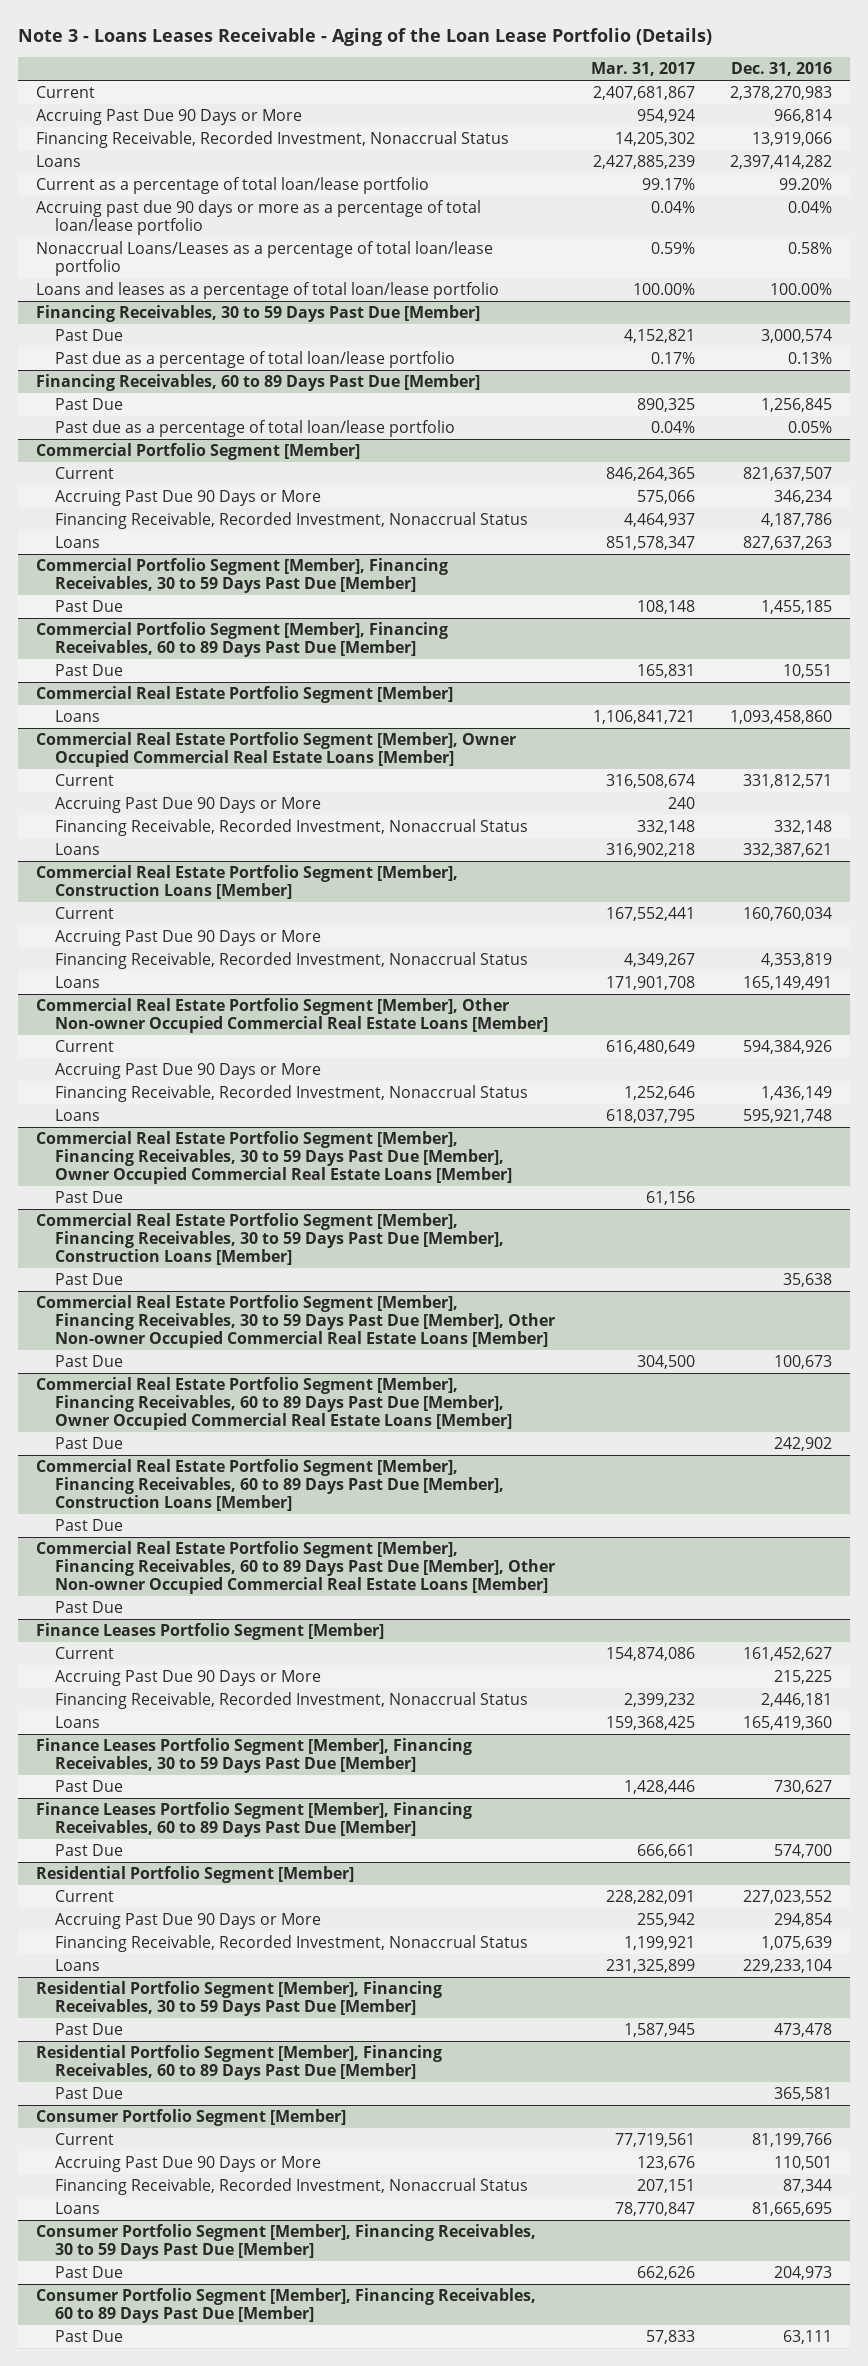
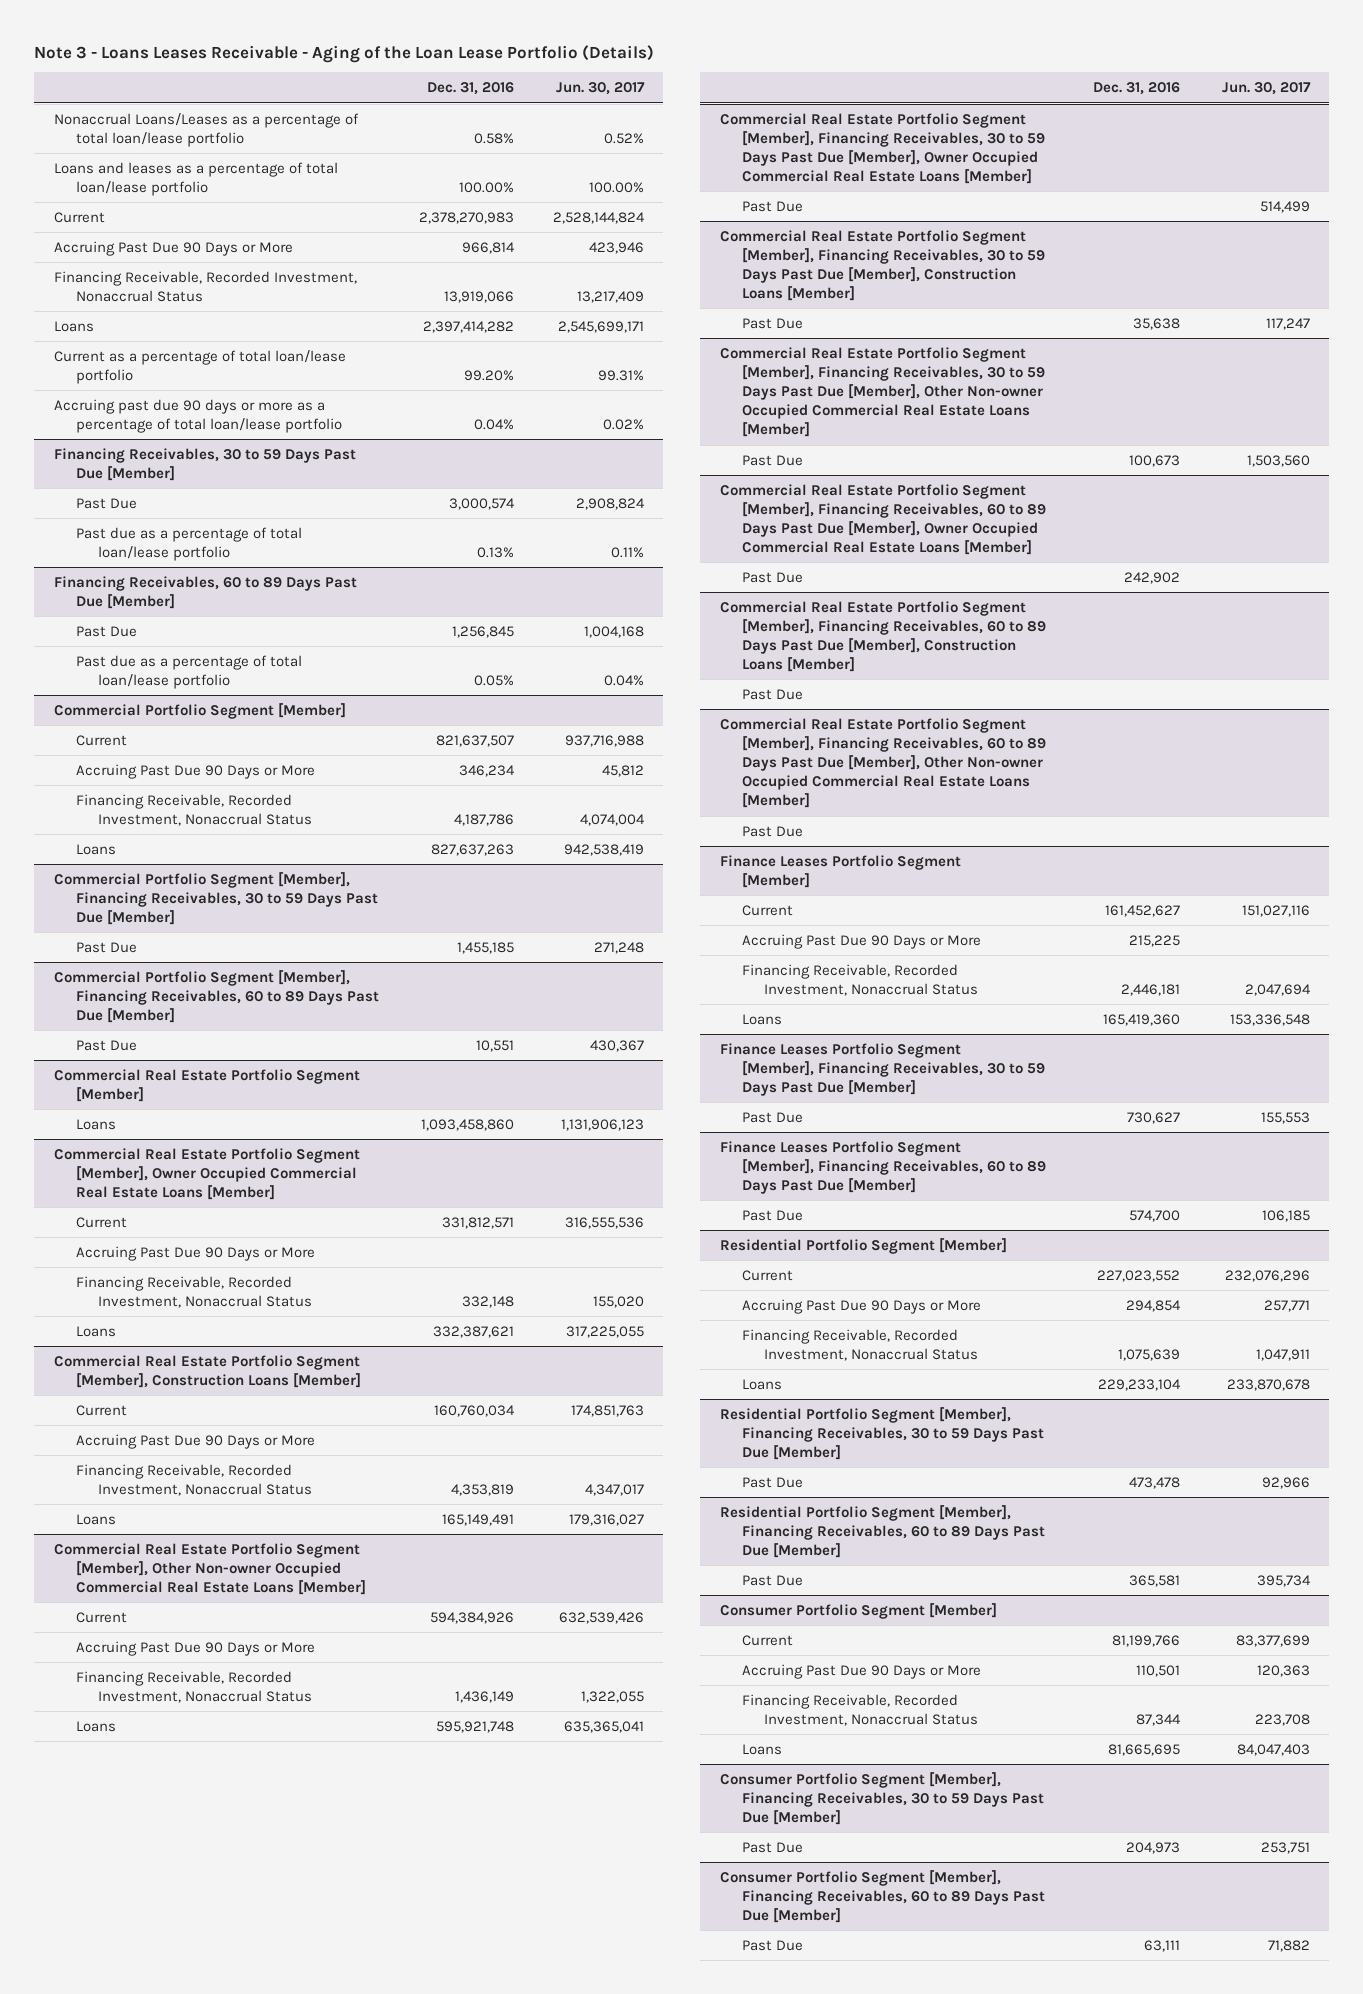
[590,62,695,77] Mar. 31, 2017 -> none
none -> [555,82,645,96] Jun. 30, 2017
[35,240,493,277] Nonaccrual Loans/Leases as a percentage of total loan/lease portfolio -> [53,112,359,147] Nonaccrual Loans/Leases as a percentage of total loan/lease portfolio
[35,281,499,299] Loans and leases as a percentage of total loan/lease portfolio -> [53,161,338,196] Loans and leases as a percentage of total loan/lease portfolio

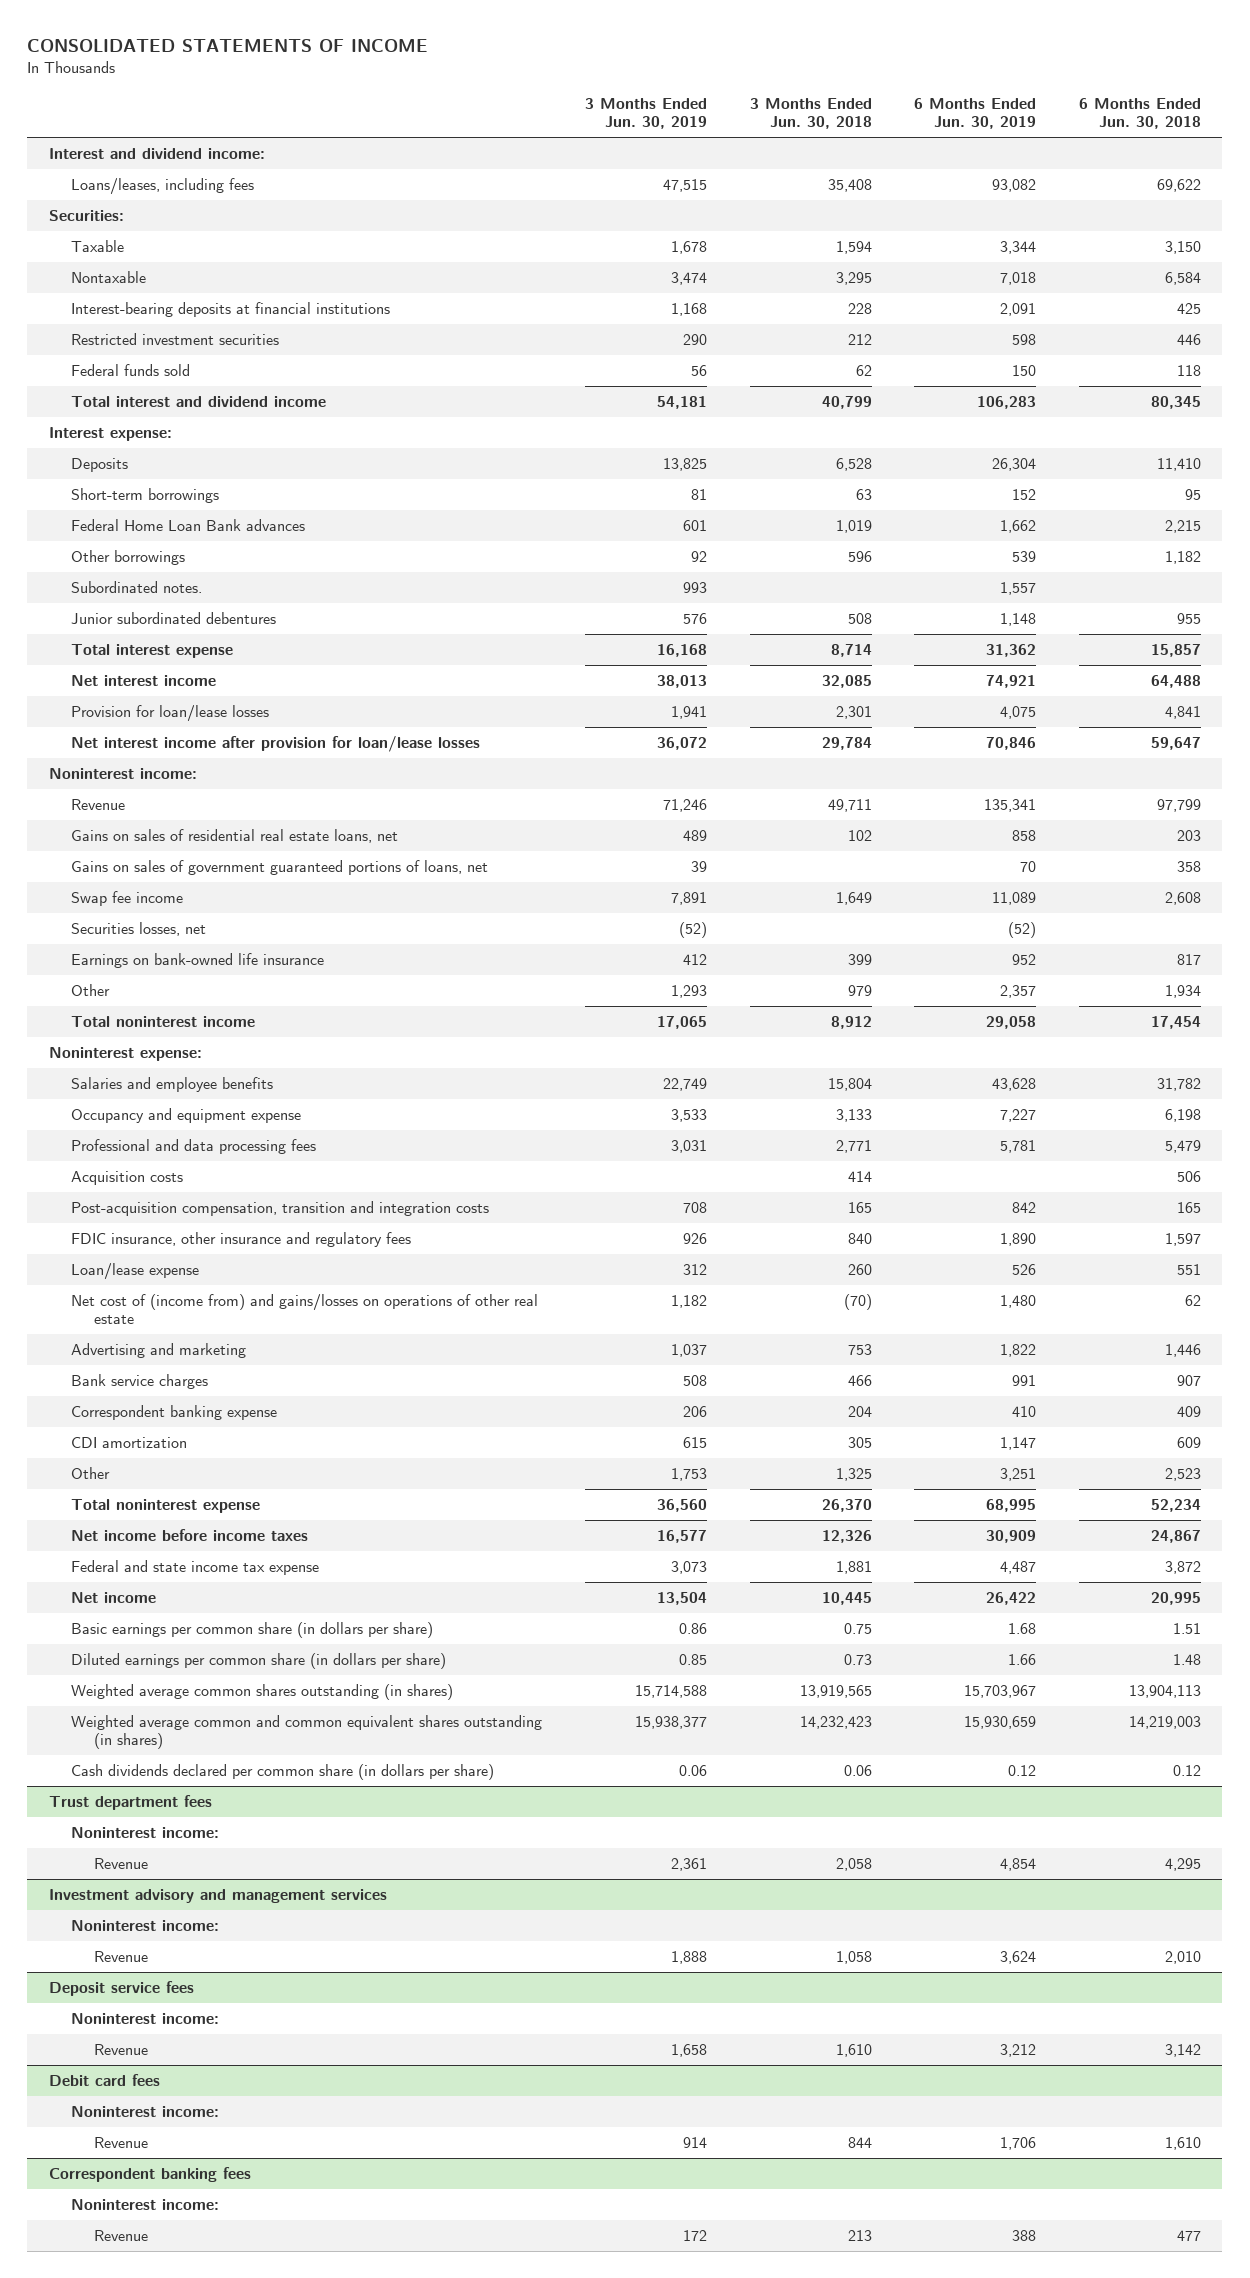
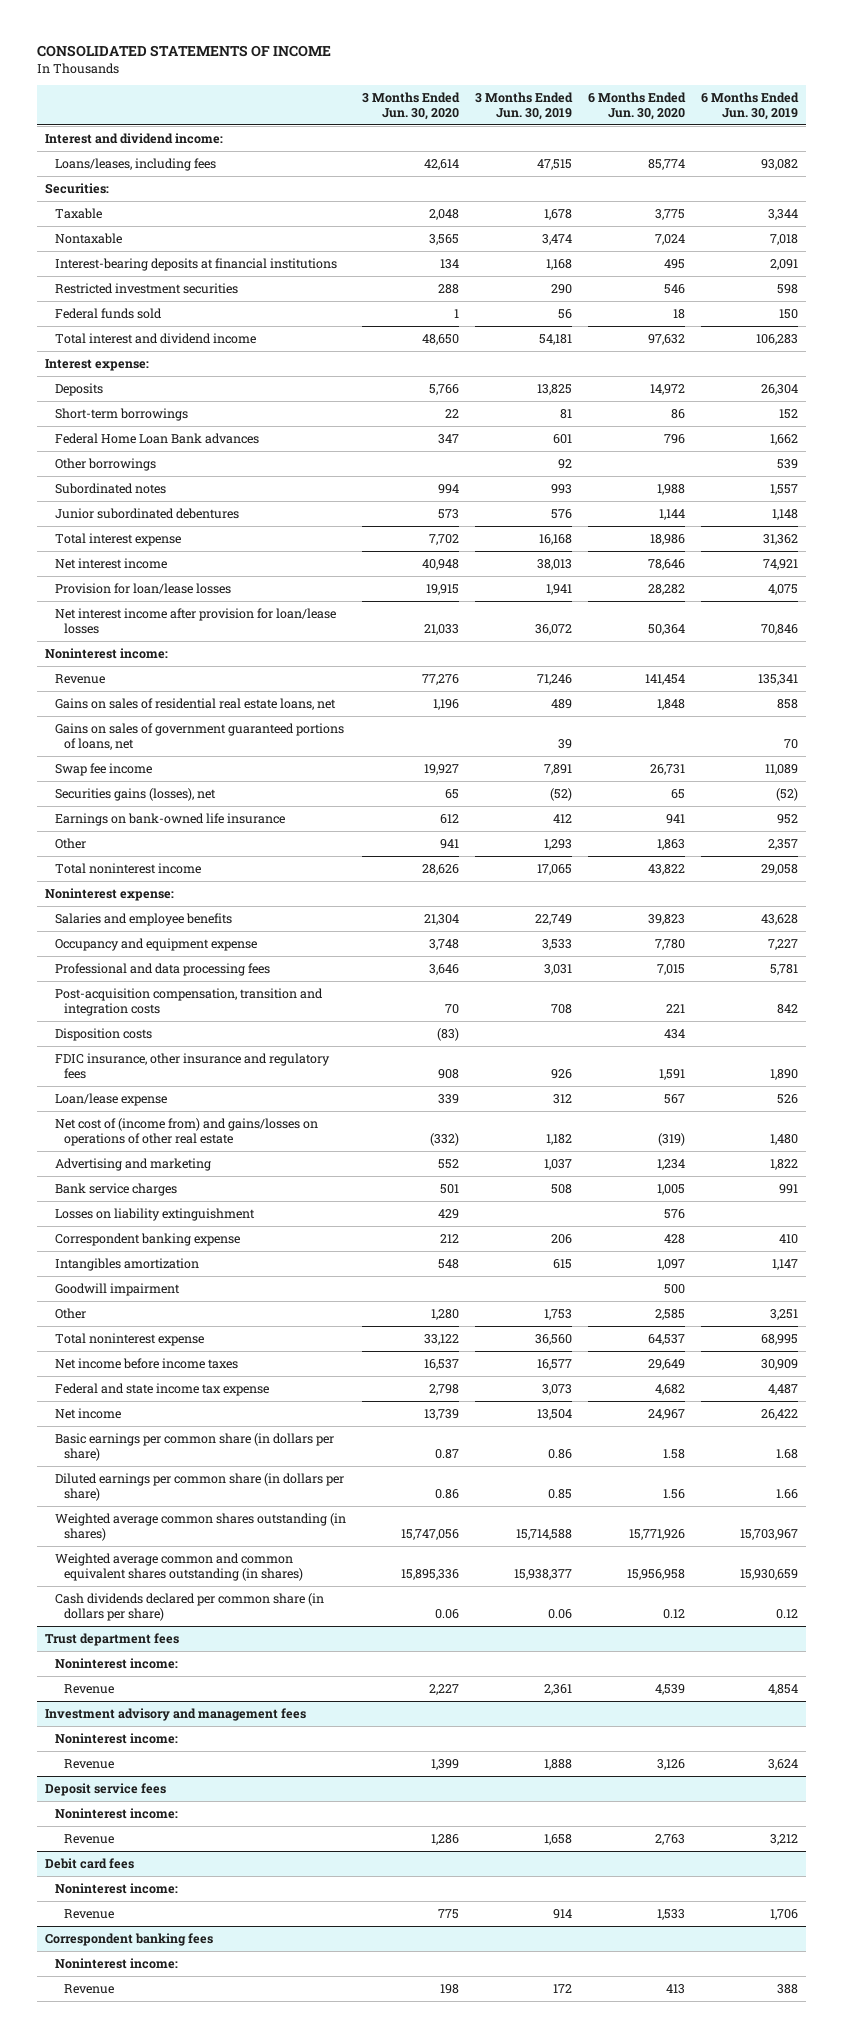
[749,98,872,130] 3 Months Ended Jun. 30, 2018 -> none
[1079,98,1202,130] 6 Months Ended Jun. 30, 2018 -> none
none -> [361,91,460,121] 3 Months Ended Jun. 30, 2020
none -> [588,91,687,121] 6 Months Ended Jun. 30, 2020
[71,580,203,593] Subordinated notes. -> [54,482,166,494] Subordinated notes
[71,921,207,936] Securities losses, net -> [54,787,216,801] Securities gains (losses), net
[71,1170,184,1185] Acquisition costs -> none
none -> [54,1027,152,1041] Disposition costs
none -> [54,1207,255,1221] Losses on liability extinguishment
[71,1436,188,1448] CDI amortization -> [54,1257,199,1271] Intangibles amortization
none -> [54,1282,180,1296] Goodwill impairment
[48,1888,387,1903] Investment advisory and management services -> [45,1707,307,1721] Investment advisory and management fees

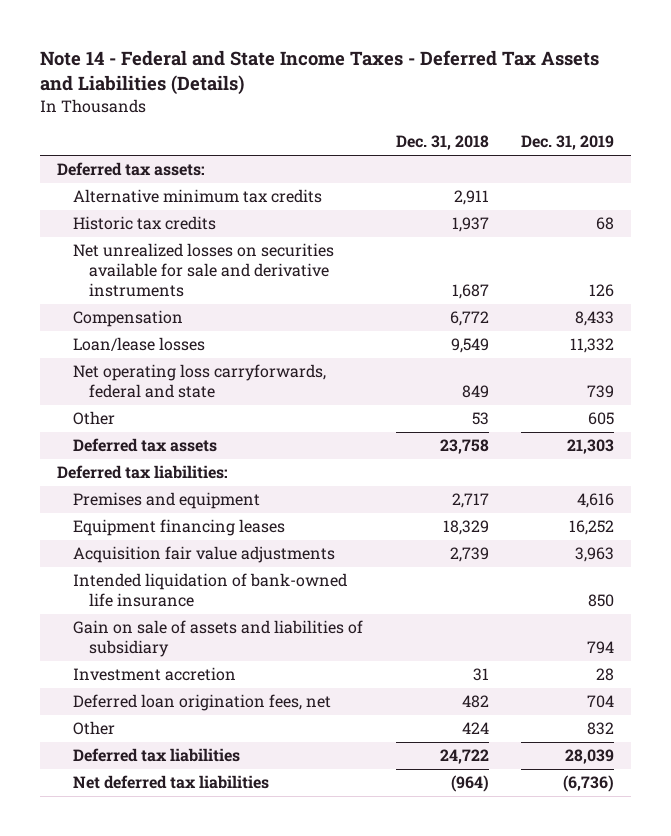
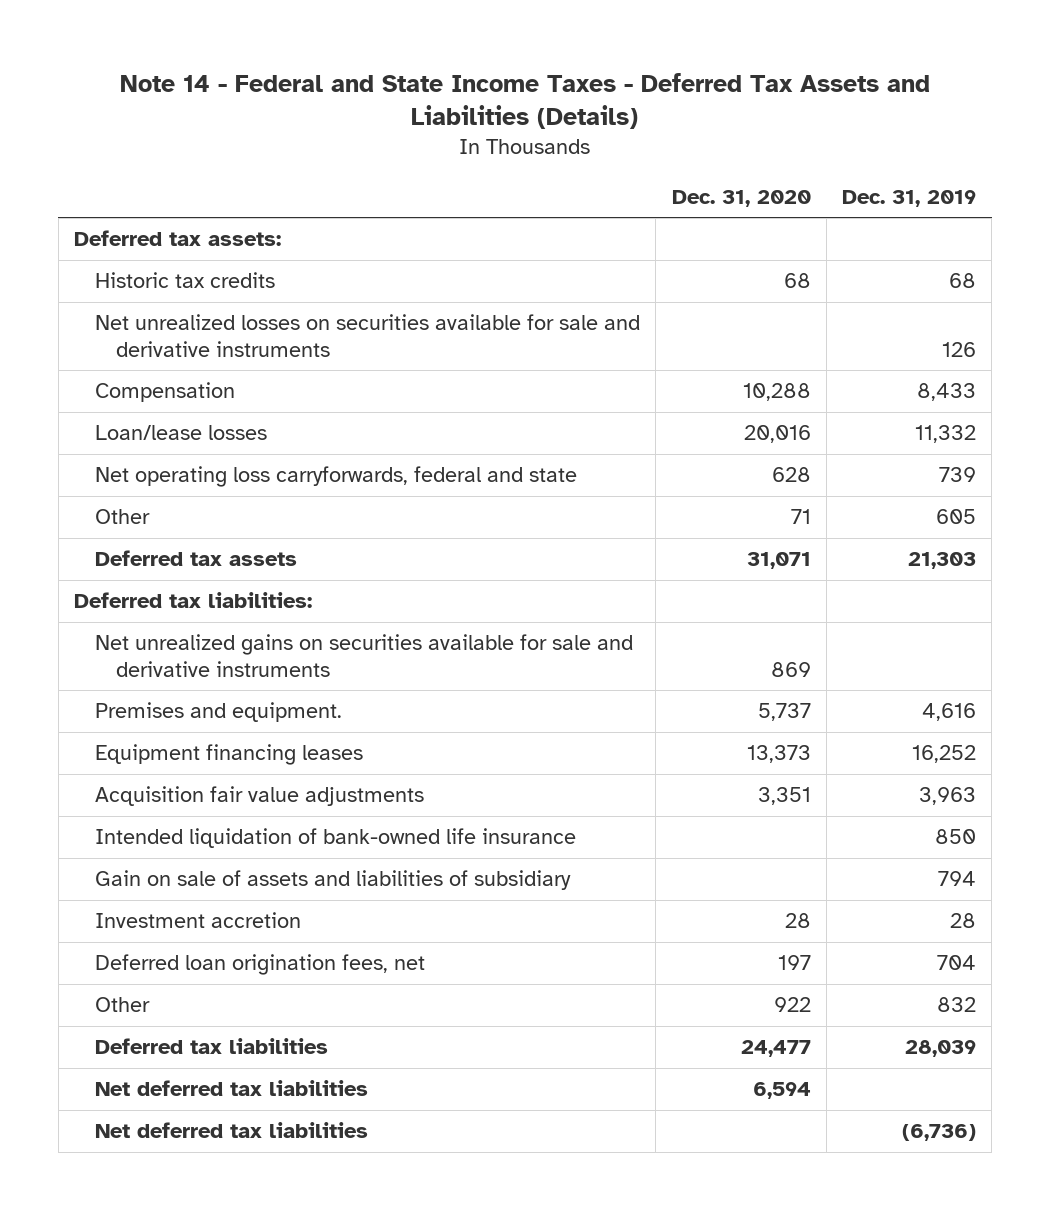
[395,135,489,151] Dec. 31, 2018 -> none
none -> [671,189,811,207] Dec. 31, 2020
[72,189,322,204] Alternative minimum tax credits -> none
none -> [95,634,634,677] Net unrealized gains on securities available for sale and derivative instruments
[72,492,260,510] Premises and equipment -> [95,702,343,723] Premises and equipment.
none -> [95,1080,369,1097] Net deferred tax liabilities

